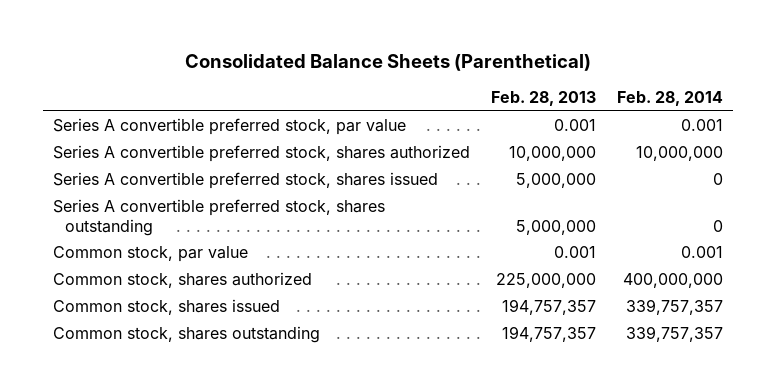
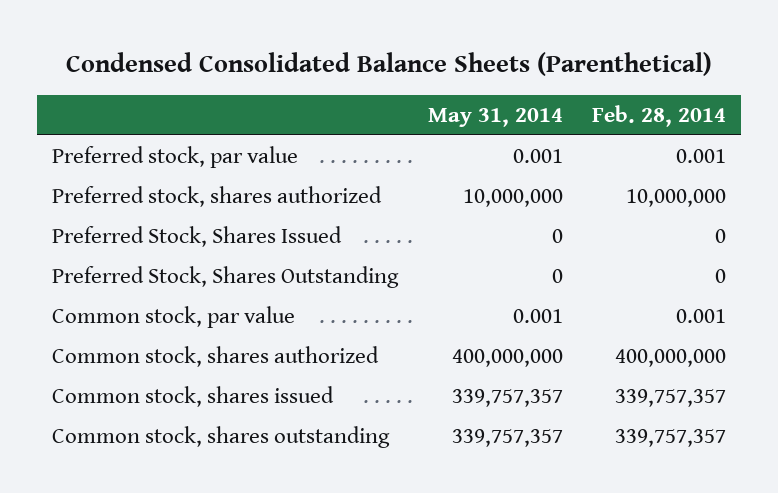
[185,53,592,71] Consolidated Balance Sheets (Parenthetical) -> [66,52,713,77] Condensed Consolidated Balance Sheets (Parenthetical)
[491,90,597,106] Feb. 28, 2013 -> none
none -> [427,107,563,127] May 31, 2014
[53,118,407,136] Series A convertible preferred stock, par value -> [52,145,299,168] Preferred stock, par value
[53,145,471,163] Series A convertible preferred stock, shares authorized -> [52,185,383,207] Preferred stock, shares authorized
[53,172,439,190] Series A convertible preferred stock, shares issued -> [52,225,343,247] Preferred Stock, Shares Issued
[53,199,386,236] Series A convertible preferred stock, shares outstanding -> [52,265,400,288] Preferred Stock, Shares Outstanding

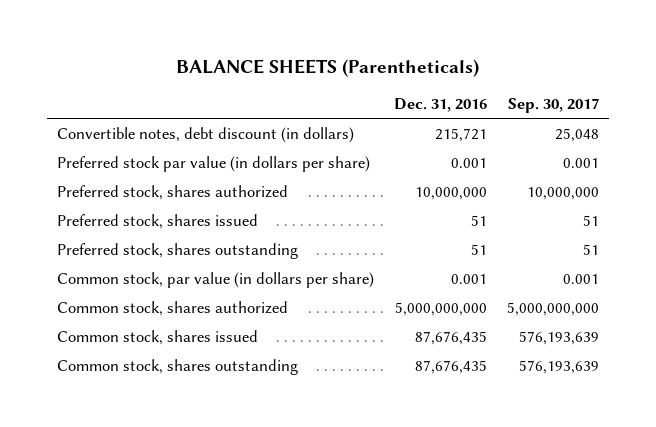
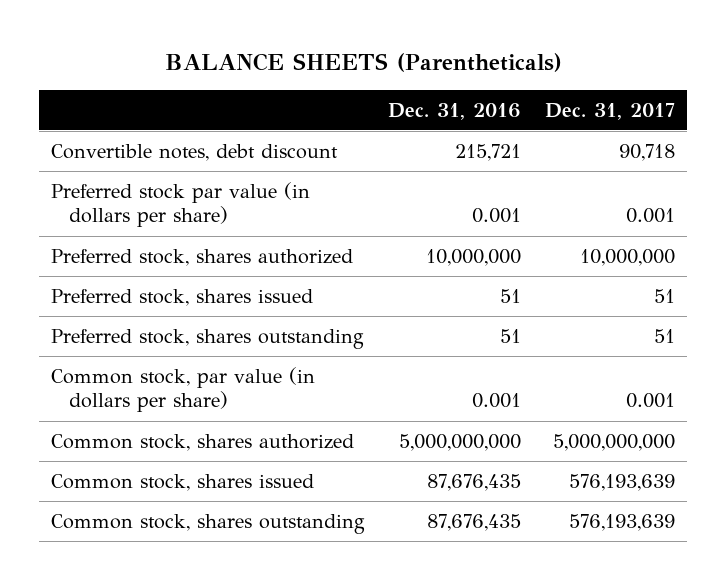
[507,98,599,114] Sep. 30, 2017 -> none
none -> [545,102,676,120] Dec. 31, 2017
[56,127,354,144] Convertible notes, debt discount (in dollars) -> [50,143,338,161] Convertible notes, debt discount

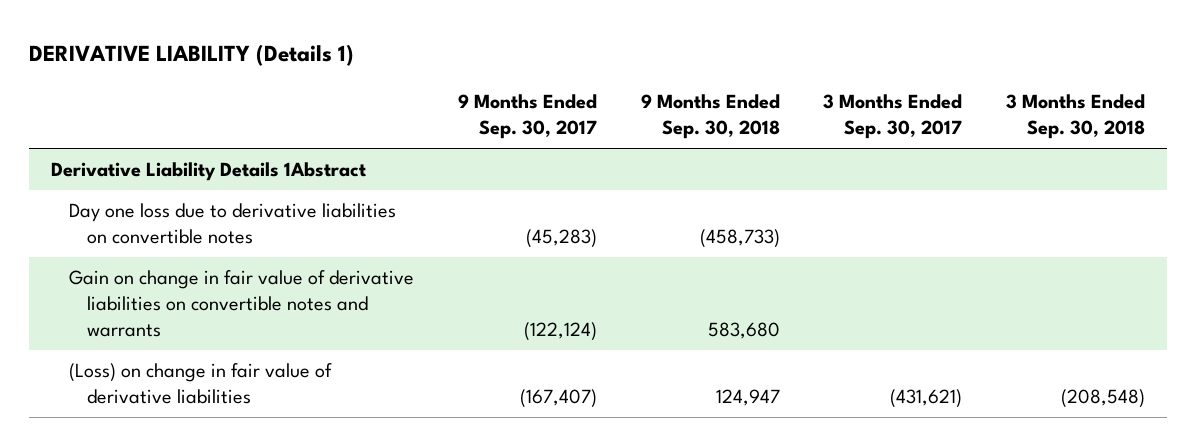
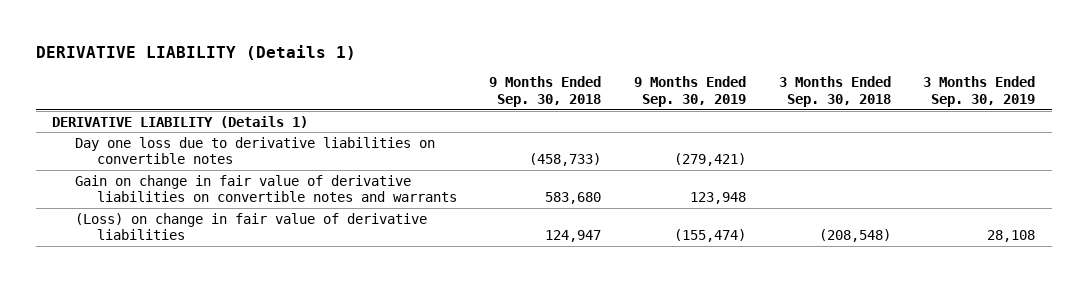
[457,94,597,140] 9 Months Ended Sep. 30, 2017 -> none
[823,94,963,140] 3 Months Ended Sep. 30, 2017 -> none
none -> [634,76,747,107] 9 Months Ended Sep. 30, 2019
none -> [923,76,1036,107] 3 Months Ended Sep. 30, 2019
[51,162,367,182] Derivative Liability Details 1Abstract -> [52,115,309,128] DERIVATIVE LIABILITY (Details 1)

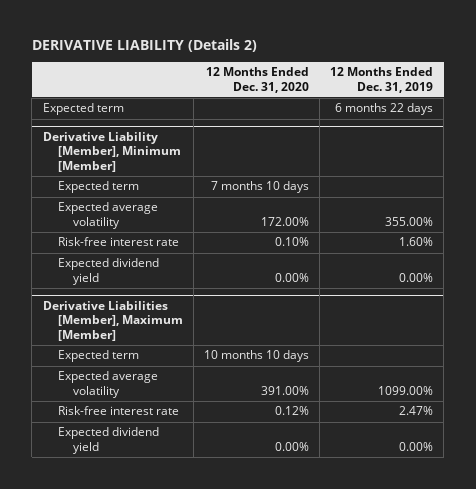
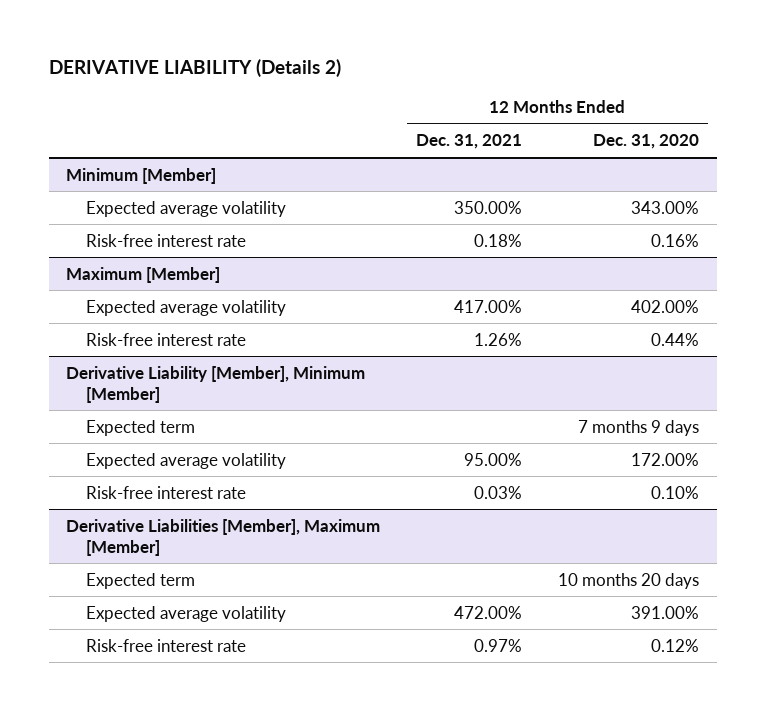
[330,67,434,93] 12 Months Ended Dec. 31, 2019 -> none
none -> [416,134,523,150] Dec. 31, 2021
[42,103,124,116] Expected term -> none
none -> [66,167,217,184] Minimum [Member]
none -> [85,200,286,217] Expected average volatility
none -> [85,233,246,247] Risk-free interest rate
none -> [66,266,221,283] Maximum [Member]
none -> [85,299,286,316] Expected average volatility
none -> [85,332,246,346] Risk-free interest rate
[210,181,309,194] 7 months 10 days -> [577,419,699,436] 7 months 9 days
[57,258,159,286] Expected dividend yield -> none
[203,350,309,363] 10 months 10 days -> [557,572,699,589] 10 months 20 days
[57,427,159,455] Expected dividend yield -> none

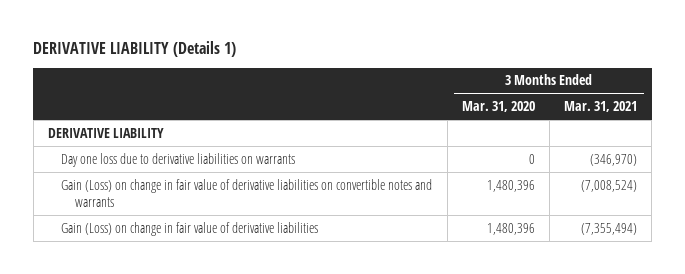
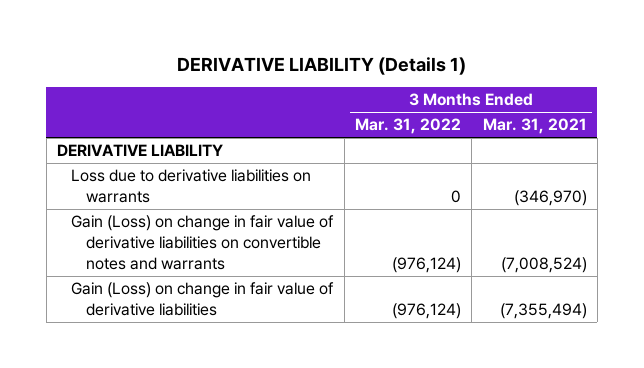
[461,100,535,112] Mar. 31, 2020 -> none
none -> [354,118,461,135] Mar. 31, 2022
[61,152,296,167] Day one loss due to derivative liabilities on warrants -> [71,169,312,203] Loss due to derivative liabilities on warrants

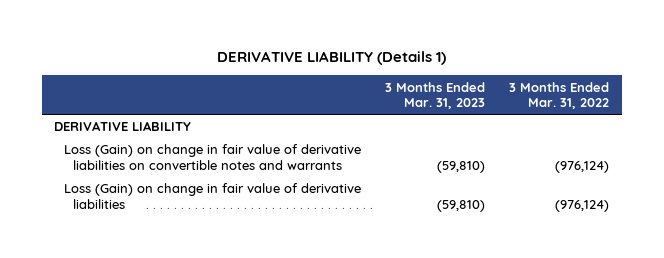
[482,118,587,135] Mar. 31, 2021 -> none
none -> [385,81,486,110] 3 Months Ended Mar. 31, 2023
[71,169,312,203] Loss due to derivative liabilities on warrants -> none
[71,215,335,270] Gain (Loss) on change in fair value of derivative liabilities on convertible notes and warrants -> [63,144,361,171] Loss (Gain) on change in fair value of derivative liabilities on convertible notes and warrants
[71,282,335,316] Gain (Loss) on change in fair value of derivative liabilities -> [63,183,361,210] Loss (Gain) on change in fair value of derivative liabilities

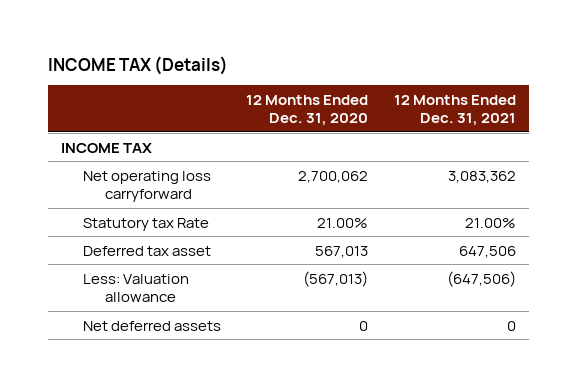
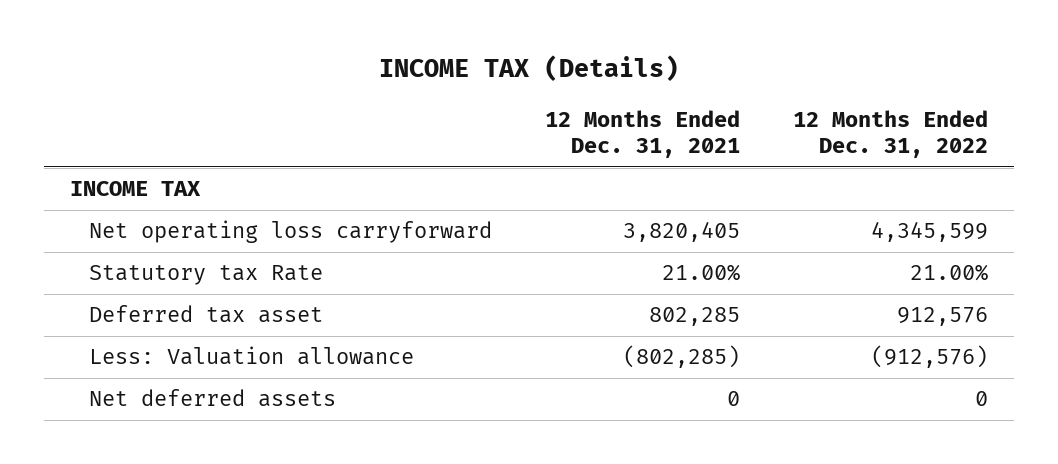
[246,94,369,127] 12 Months Ended Dec. 31, 2020 -> none
none -> [792,109,988,159] 12 Months Ended Dec. 31, 2022
[448,170,517,183] 3,083,362 -> [622,222,740,243] 3,820,405
[459,245,517,258] 647,506 -> [648,307,740,327] 802,285
[447,270,517,287] (647,506) -> [622,345,740,369] (802,285)

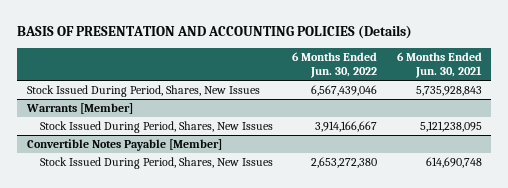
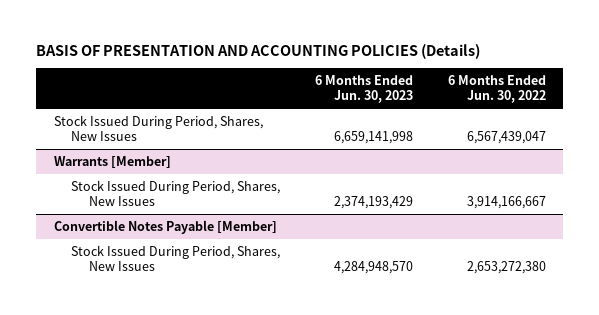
[396,51,482,79] 6 Months Ended Jun. 30, 2021 -> none
none -> [314,75,413,104] 6 Months Ended Jun. 30, 2023
[311,85,378,97] 6,567,439,046 -> [466,130,546,144] 6,567,439,047

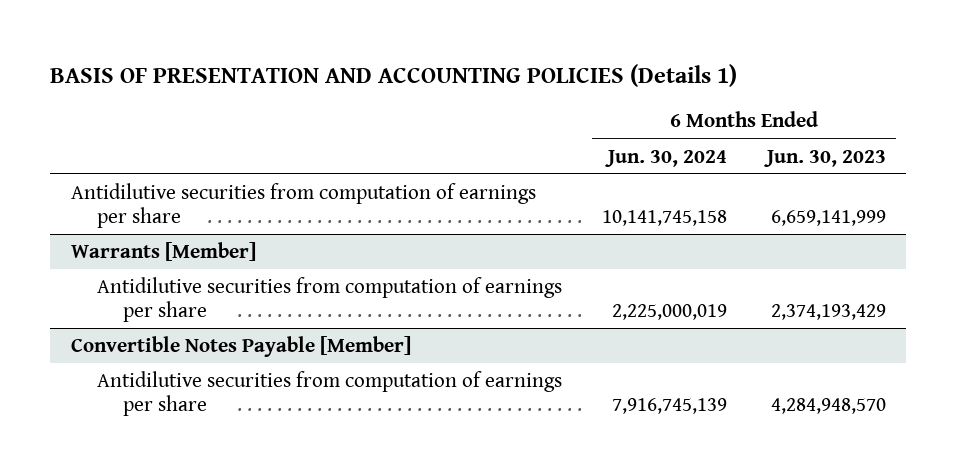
[36,43,481,59] BASIS OF PRESENTATION AND ACCOUNTING POLICIES (Details) -> [50,63,738,87] BASIS OF PRESENTATION AND ACCOUNTING POLICIES (Details 1)
[447,75,546,104] 6 Months Ended Jun. 30, 2022 -> none
none -> [605,149,728,167] Jun. 30, 2024
[53,114,263,141] Stock Issued During Period, Shares, New Issues -> none
none -> [70,183,536,228] Antidilutive securities from computation of earnings per share
[71,179,281,206] Stock Issued During Period, Shares, New Issues -> [96,277,562,322] Antidilutive securities from computation of earnings per share
[71,244,281,271] Stock Issued During Period, Shares, New Issues -> [96,371,562,416] Antidilutive securities from computation of earnings per share

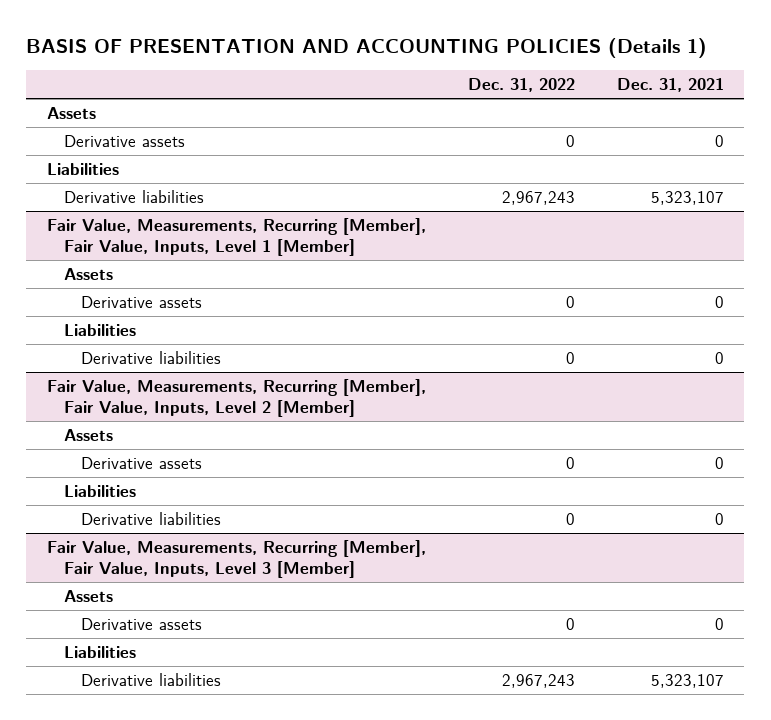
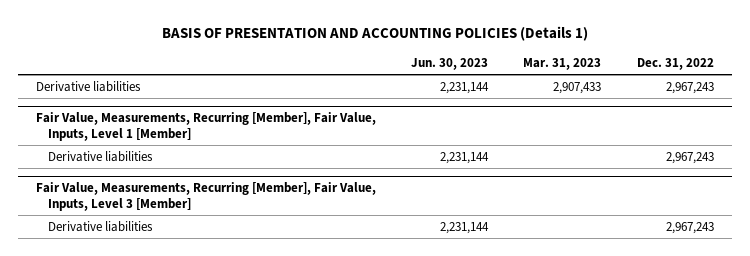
[616,78,724,93] Dec. 31, 2021 -> none
none -> [411,58,489,71] Jun. 30, 2023
none -> [523,58,602,71] Mar. 31, 2023
[47,107,97,120] Assets -> none
[64,135,186,148] Derivative assets -> none
[47,163,120,176] Liabilities -> none
[64,268,114,281] Assets -> none
[81,296,203,309] Derivative assets -> none
[64,324,137,337] Liabilities -> none
[47,379,427,418] Fair Value, Measurements, Recurring [Member], Fair Value, Inputs, Level 2 [Member] -> none
[64,429,114,442] Assets -> none
[81,457,203,470] Derivative assets -> none
[64,485,137,498] Liabilities -> none
[81,512,222,526] Derivative liabilities -> none
[565,352,575,365] 0 -> [665,151,714,164] 2,967,243
[64,590,114,603] Assets -> none
[81,618,203,631] Derivative assets -> none
[64,646,137,659] Liabilities -> none

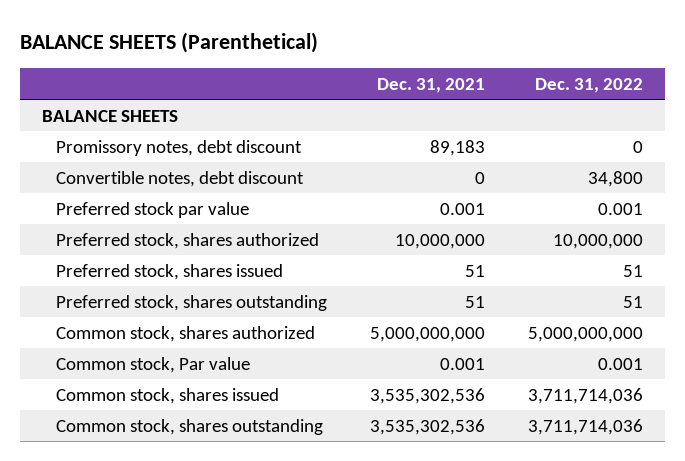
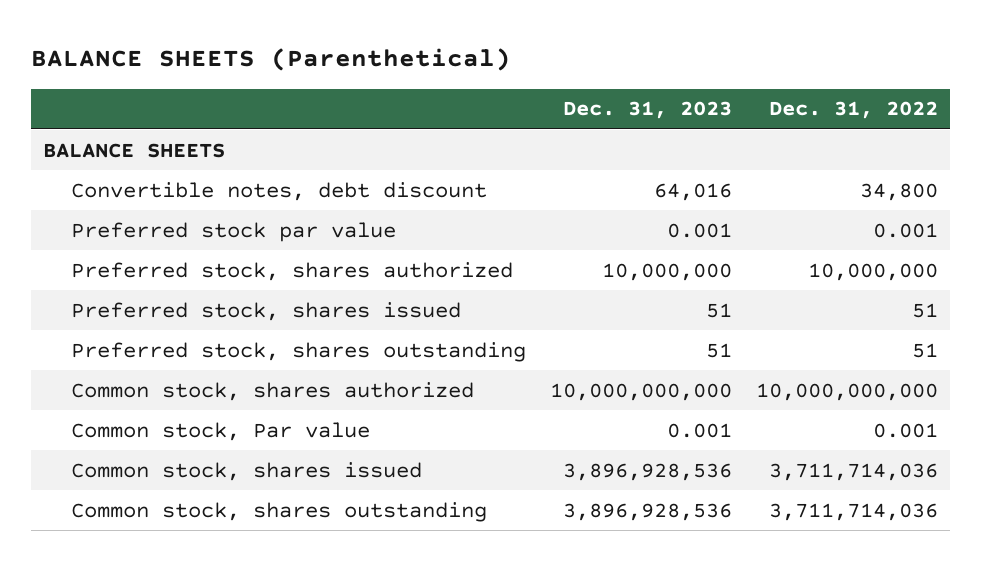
[376,77,485,93] Dec. 31, 2021 -> none
none -> [563,101,733,120] Dec. 31, 2023
[55,139,302,156] Promissory notes, debt discount -> none
[528,326,644,342] 5,000,000,000 -> [755,382,938,401] 10,000,000,000

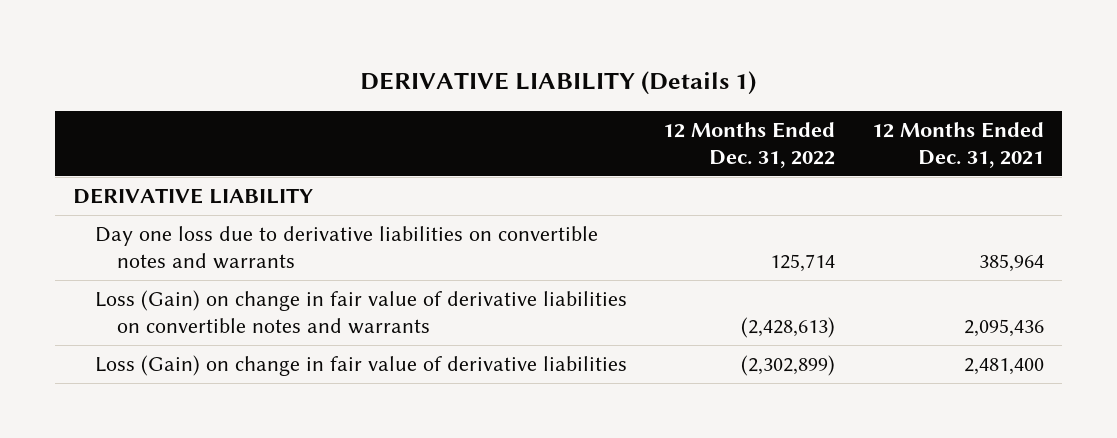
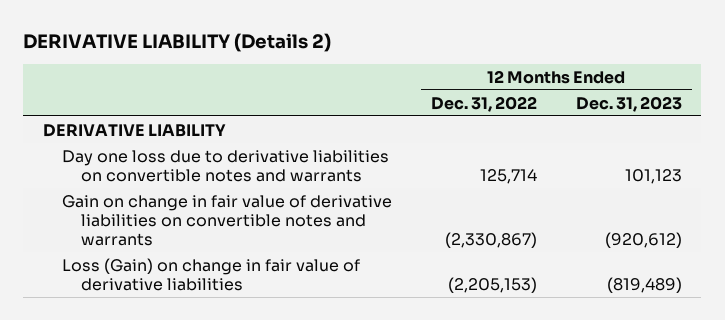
[360,70,757,95] DERIVATIVE LIABILITY (Details 1) -> [23,33,332,53] DERIVATIVE LIABILITY (Details 2)
[871,121,1044,168] 12 Months Ended Dec. 31, 2021 -> none
none -> [575,95,682,112] Dec. 31, 2023
[95,290,628,335] Loss (Gain) on change in fair value of derivative liabilities on convertible notes and warrants -> [62,194,393,246] Gain on change in fair value of derivative liabilities on convertible notes and warrants
[741,317,836,339] (2,428,613) -> [444,231,537,248] (2,330,867)
[741,355,836,377] (2,302,899) -> [447,276,537,293] (2,205,153)

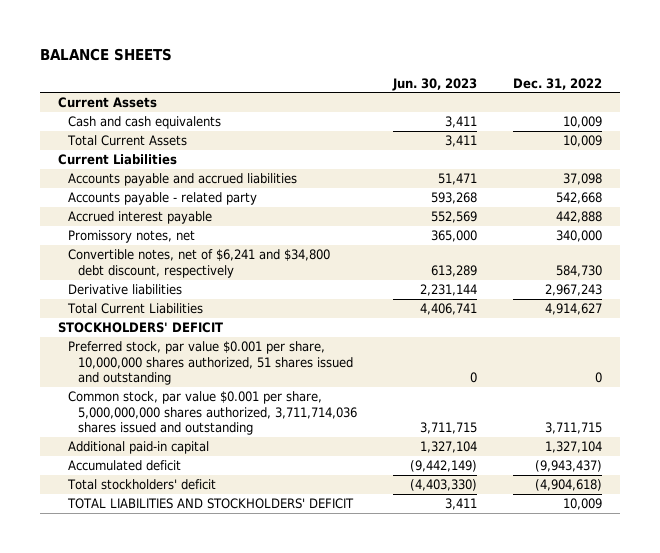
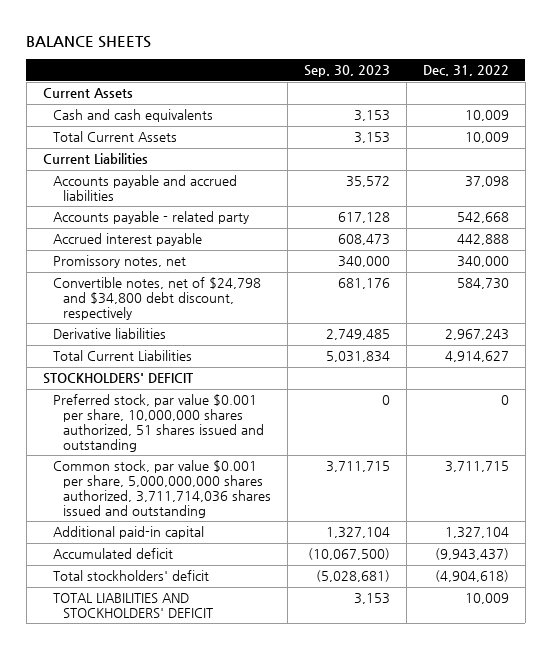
[392,77,478,91] Jun. 30, 2023 -> none
none -> [303,65,390,78] Sep. 30, 2023
[68,249,331,278] Convertible notes, net of $6,241 and $34,800 debt discount, respectively -> [52,277,261,321] Convertible notes, net of $24,798 and $34,800 debt discount, respectively

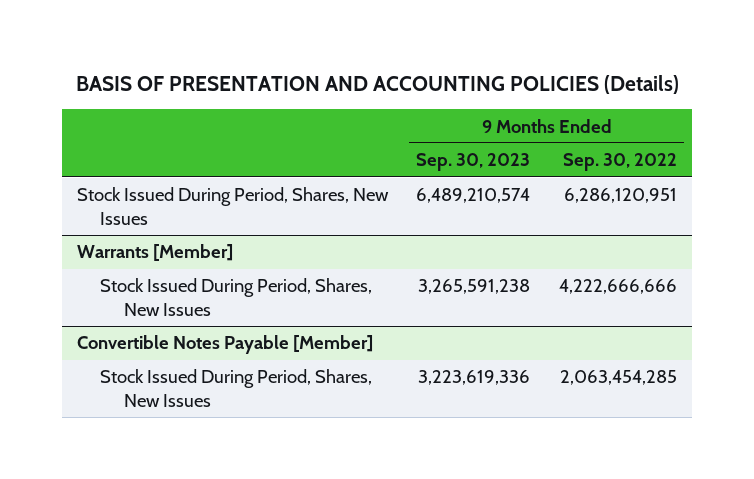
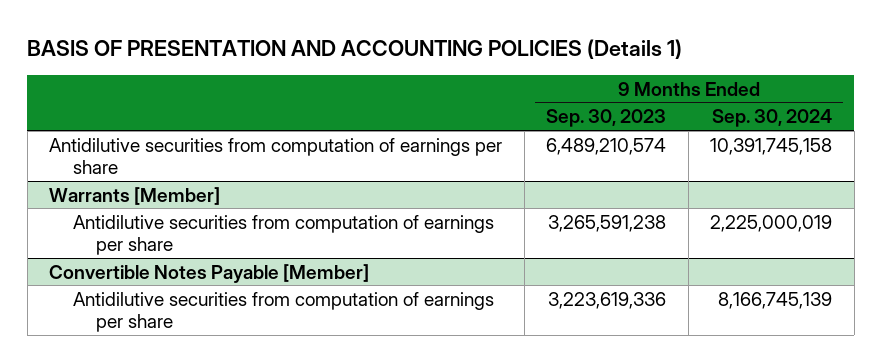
[75,74,679,94] BASIS OF PRESENTATION AND ACCOUNTING POLICIES (Details) -> [27,39,683,60] BASIS OF PRESENTATION AND ACCOUNTING POLICIES (Details 1)
[563,153,678,172] Sep. 30, 2022 -> none
none -> [712,109,833,128] Sep. 30, 2024
[76,187,389,225] Stock Issued During Period, Shares, New Issues -> [49,137,503,175] Antidilutive securities from computation of earnings per share
[100,278,373,316] Stock Issued During Period, Shares, New Issues -> [72,214,494,256] Antidilutive securities from computation of earnings per share
[100,369,373,407] Stock Issued During Period, Shares, New Issues -> [72,291,494,333] Antidilutive securities from computation of earnings per share

